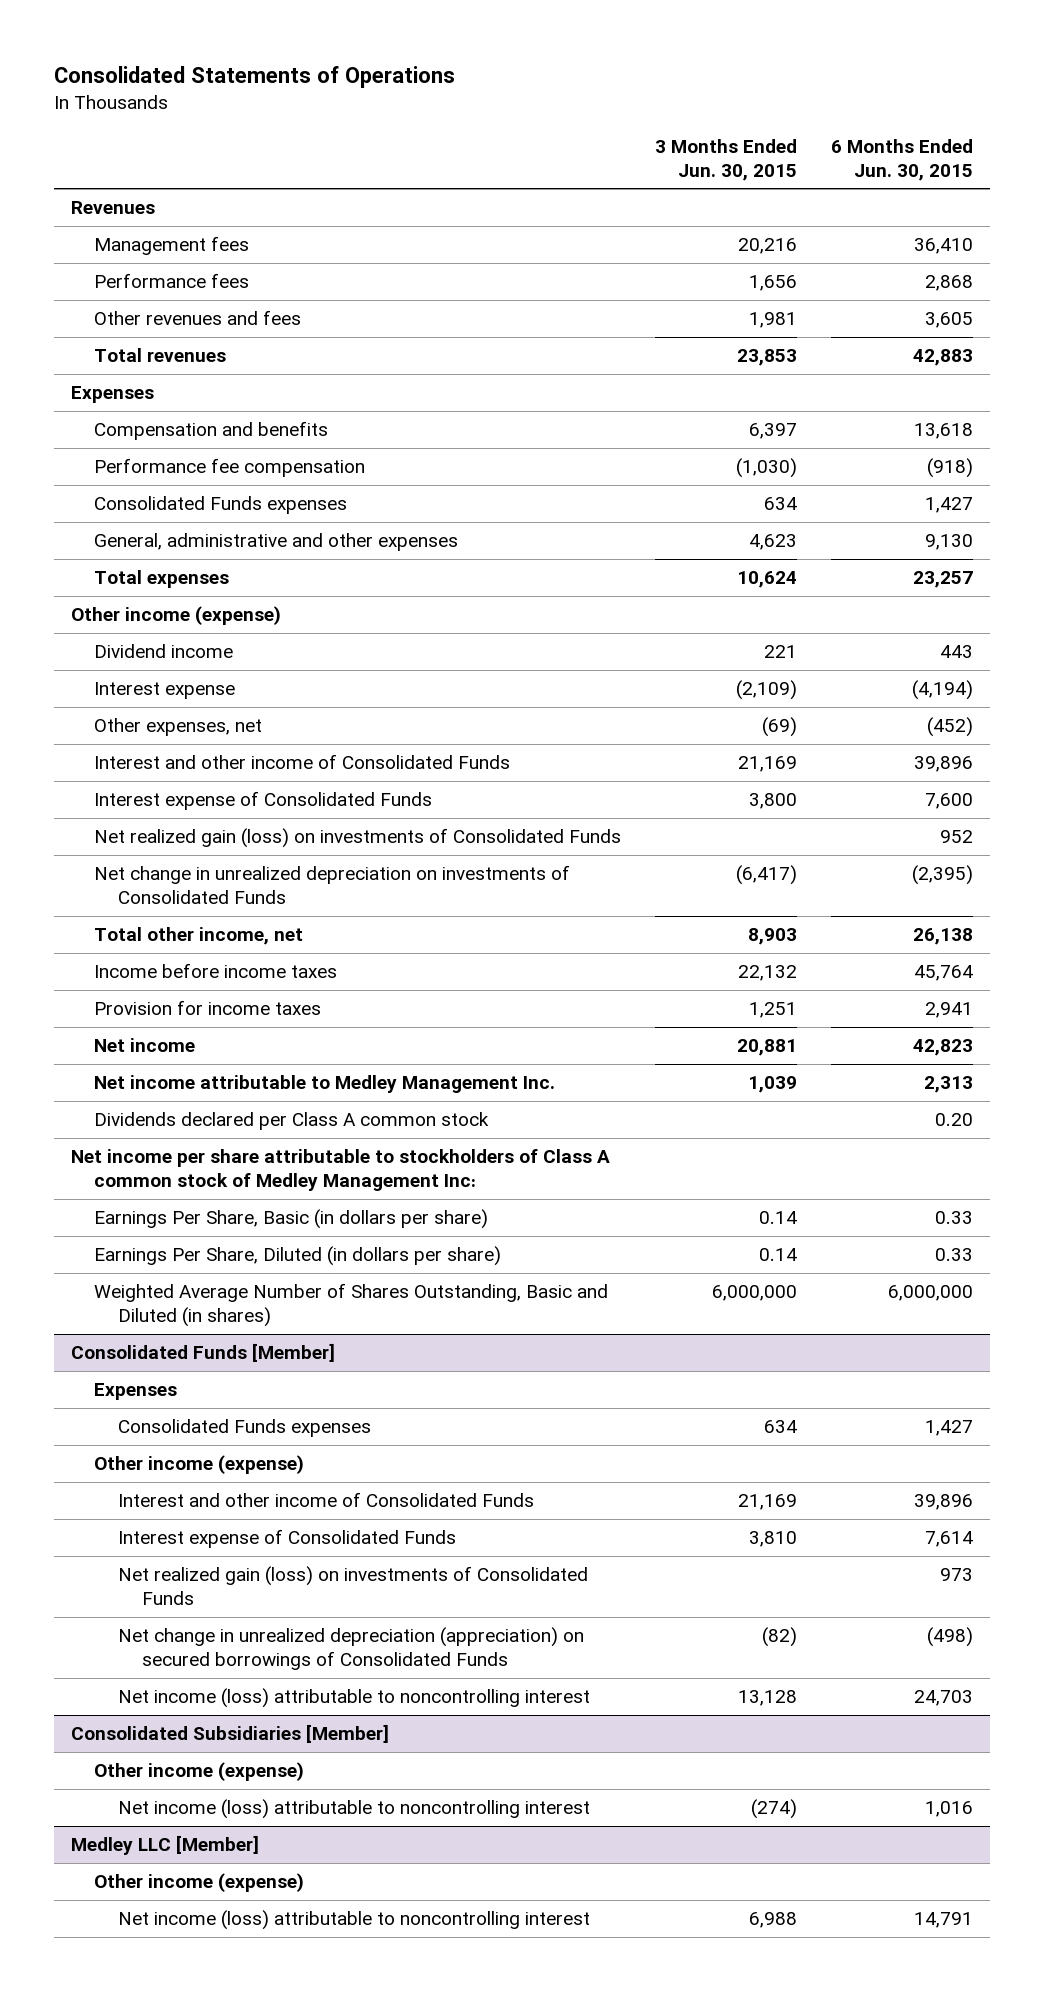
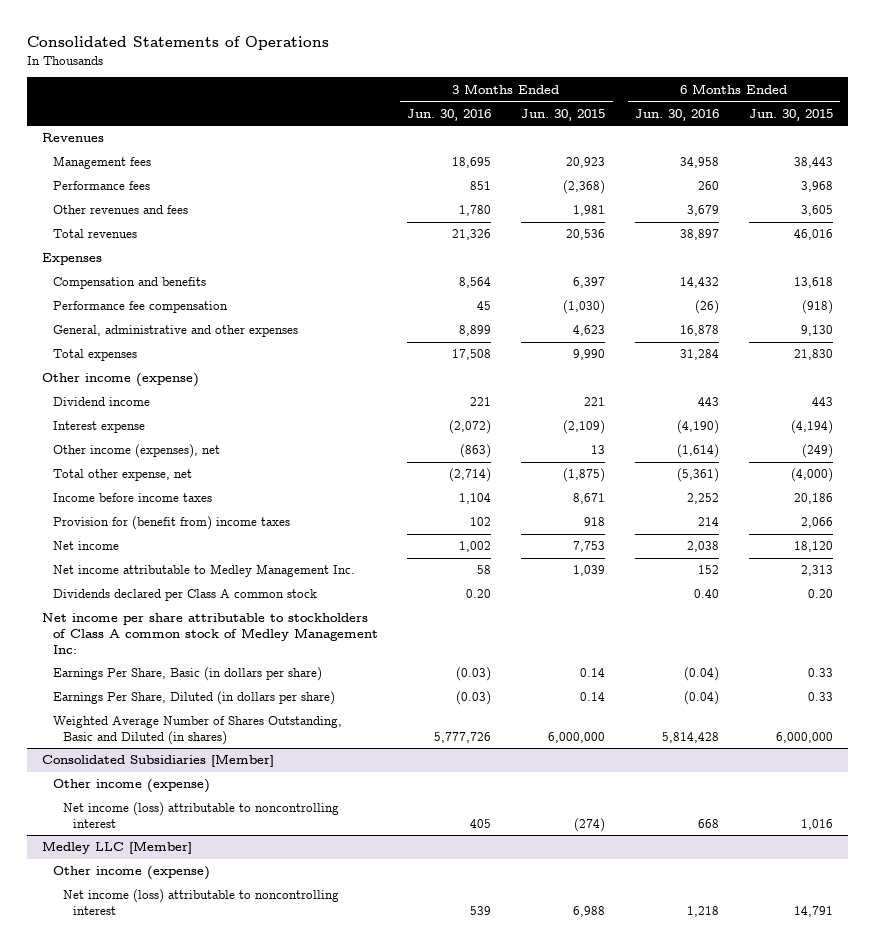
none -> [407,108,492,121] Jun. 30, 2016
none -> [635,108,720,121] Jun. 30, 2016
[738,238,798,255] 20,216 -> [566,157,606,169] 20,923
[913,238,973,255] 36,410 -> [793,157,833,169] 38,443
[749,275,798,292] 1,656 -> [563,180,606,195] (2,368)
[924,275,973,292] 2,868 -> [800,181,833,193] 3,968
[737,349,798,367] 23,853 -> [566,229,606,241] 20,536
[912,349,973,367] 42,883 -> [793,229,833,241] 46,016
[94,496,348,515] Consolidated Funds expenses -> none
[737,571,798,589] 10,624 -> [573,349,606,361] 9,990
[912,571,973,589] 23,257 -> [793,349,833,361] 21,830
[94,754,511,770] Interest and other income of Consolidated Funds -> none
[94,791,433,811] Interest expense of Consolidated Funds -> none
[94,828,622,849] Net realized gain (loss) on investments of Consolidated Funds -> none
[94,865,571,904] Net change in unrealized depreciation on investments of Consolidated Funds -> none
[94,718,263,737] Other expenses, net -> [52,444,220,459] Other income (expenses), net
[762,717,798,738] (69) -> [591,445,606,455] 13
[926,717,973,738] (452) -> [801,444,833,459] (249)
[94,927,304,946] Total other income, net -> [52,469,192,482] Total other expense, net
[748,928,798,946] 8,903 -> [563,468,606,483] (1,875)
[912,928,973,946] 26,138 -> [790,468,833,483] (4,000)
[738,965,798,982] 22,132 -> [573,493,606,505] 8,671
[913,965,973,982] 45,764 -> [793,493,833,505] 20,186
[94,1000,322,1016] Provision for income taxes -> [52,516,290,531] Provision for (benefit from) income taxes
[749,1002,798,1019] 1,251 -> [584,517,606,527] 918
[924,1002,973,1019] 2,941 -> [800,517,833,529] 2,066
[737,1039,798,1057] 20,881 -> [573,541,606,553] 7,753
[912,1039,973,1057] 42,823 -> [793,541,833,553] 18,120
[70,1343,335,1363] Consolidated Funds [Member] -> none
[94,1383,178,1401] Expenses -> none
[118,1419,372,1438] Consolidated Funds expenses -> none
[94,1455,305,1475] Other income (expense) -> none
[118,1492,535,1508] Interest and other income of Consolidated Funds -> none
[118,1529,457,1549] Interest expense of Consolidated Funds -> none
[118,1566,589,1605] Net realized gain (loss) on investments of Consolidated Funds -> none
[118,1627,585,1670] Net change in unrealized depreciation (appreciation) on secured borrowings of Consolidated Funds -> none
[118,1688,591,1709] Net income (loss) attributable to noncontrolling interest -> none

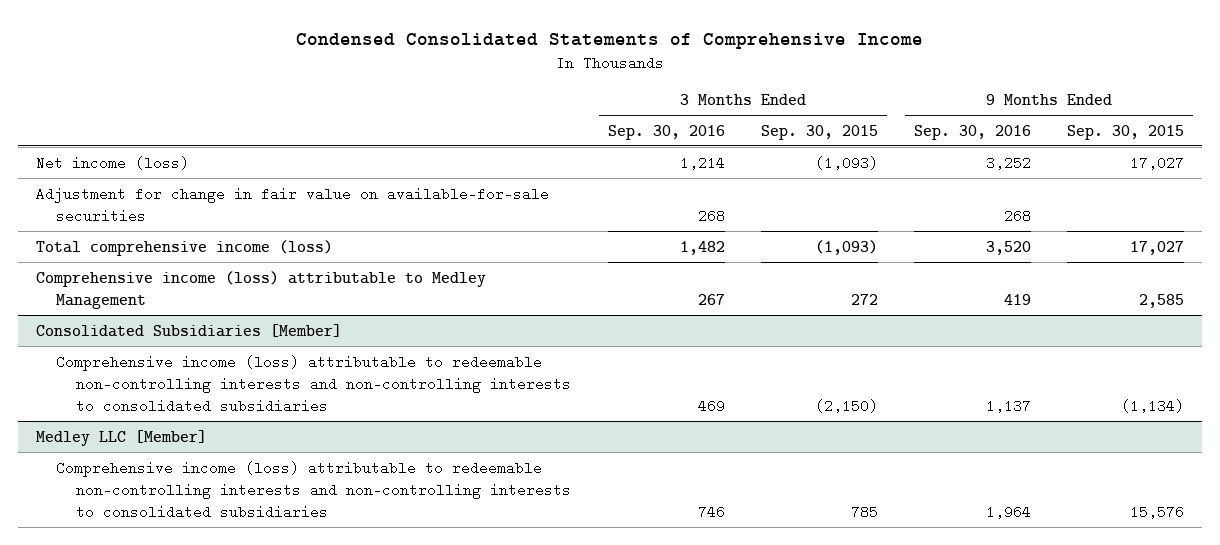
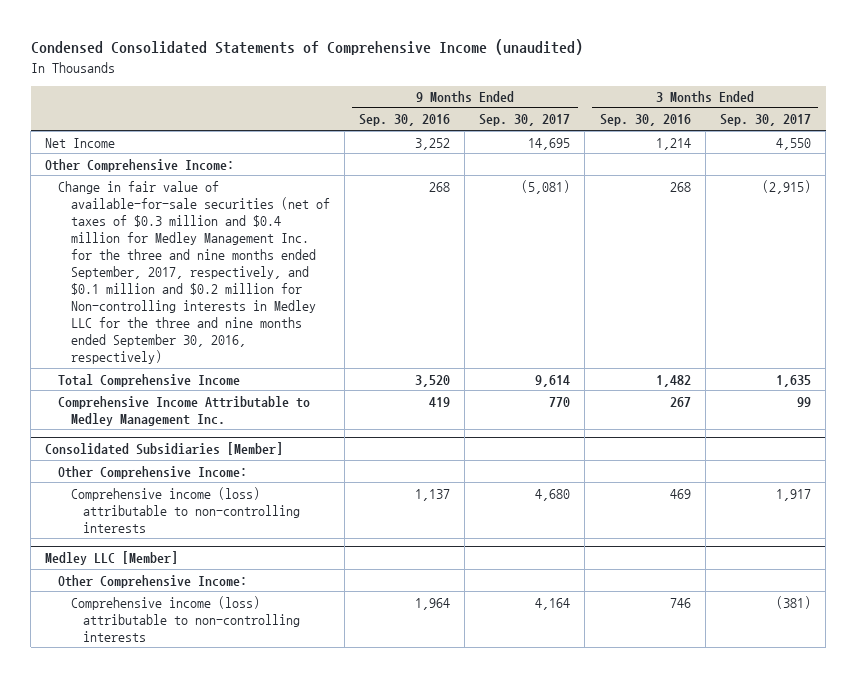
[296,32,924,49] Condensed Consolidated Statements of Comprehensive Income -> [30,39,583,56] Condensed Consolidated Statements of Comprehensive Income (unaudited)
[760,124,878,140] Sep. 30, 2015 -> none
[1067,124,1185,140] Sep. 30, 2015 -> none
none -> [479,114,571,127] Sep. 30, 2017
none -> [719,114,811,127] Sep. 30, 2017
[36,155,190,170] Net income (loss) -> [45,137,116,148] Net Income
none -> [45,158,235,172] Other Comprehensive Income:
[36,186,550,223] Adjustment for change in fair value on available-for-sale securities -> [57,180,330,365] Change in fair value of available-for-sale securities (net of taxes of $0.3 million and $0.4 million for Medley Management Inc. for the three and nine months ended September, 2017, respectively, and $0.1 million and $0.2 million for Non-controlling interests in Medley LLC for the three and nine months ended September 30, 2016, respectively)
[36,239,334,256] Total comprehensive income (loss) -> [57,373,240,387] Total Comprehensive Income
[36,270,487,309] Comprehensive income (loss) attributable to Medley Management -> [57,395,310,426] Comprehensive Income Attributable to Medley Management Inc.
none -> [57,465,247,479] Other Comprehensive Income:
[56,354,572,413] Comprehensive income (loss) attributable to redeemable non-controlling interests and non-controlling interests to consolidated subsidiaries -> [70,486,301,533] Comprehensive income (loss) attributable to non-controlling interests
none -> [57,574,247,588] Other Comprehensive Income:
[56,460,572,519] Comprehensive income (loss) attributable to redeemable non-controlling interests and non-controlling interests to consolidated subsidiaries -> [70,595,301,642] Comprehensive income (loss) attributable to non-controlling interests

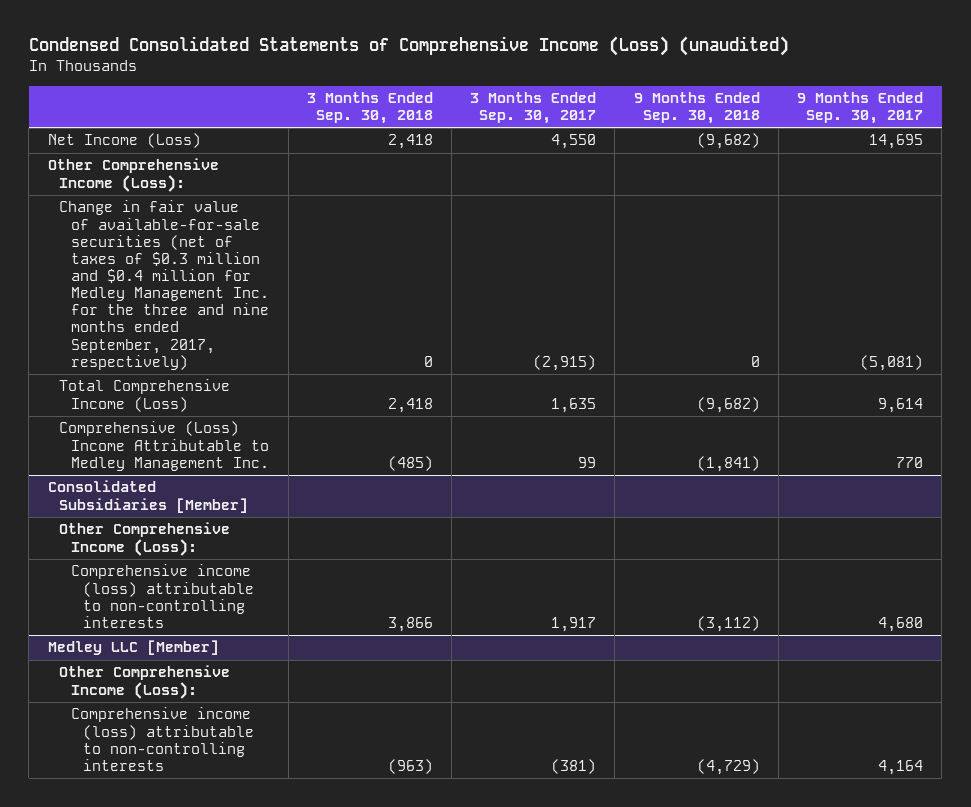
[30,39,583,56] Condensed Consolidated Statements of Comprehensive Income (unaudited) -> [28,36,789,57] Condensed Consolidated Statements of Comprehensive Income (Loss) (unaudited)
[358,114,450,127] Sep. 30, 2016 -> none
[599,114,691,127] Sep. 30, 2016 -> none
none -> [306,91,433,125] 3 Months Ended Sep. 30, 2018
none -> [633,91,760,125] 9 Months Ended Sep. 30, 2018
[45,137,116,148] Net Income -> [47,133,201,149] Net Income (Loss)
[45,158,235,172] Other Comprehensive Income: -> [47,158,219,192] Other Comprehensive Income (Loss):
[57,180,330,365] Change in fair value of available-for-sale securities (net of taxes of $0.3 million and $0.4 million for Medley Management Inc. for the three and nine months ended September, 2017, respectively, and $0.1 million and $0.2 million for Non-controlling interests in Medley LLC for the three and nine months ended September 30, 2016, respectively) -> [59,200,270,370] Change in fair value of available-for-sale securities (net of taxes of $0.3 million and $0.4 million for Medley Management Inc. for the three and nine months ended September, 2017, respectively)
[57,373,240,387] Total Comprehensive Income -> [59,379,231,412] Total Comprehensive Income (Loss)
[57,395,310,426] Comprehensive Income Attributable to Medley Management Inc. -> [59,421,270,471] Comprehensive (Loss) Income Attributable to Medley Management Inc.
[57,465,247,479] Other Comprehensive Income: -> [59,522,231,556] Other Comprehensive Income (Loss):
[57,574,247,588] Other Comprehensive Income: -> [59,665,231,699] Other Comprehensive Income (Loss):

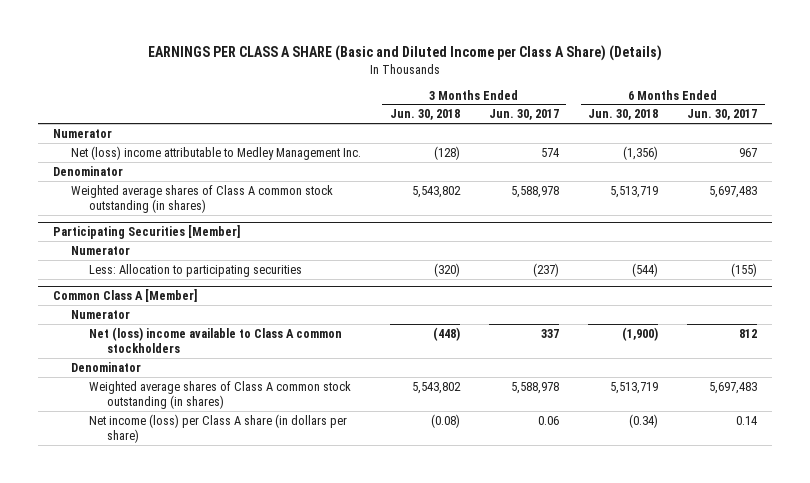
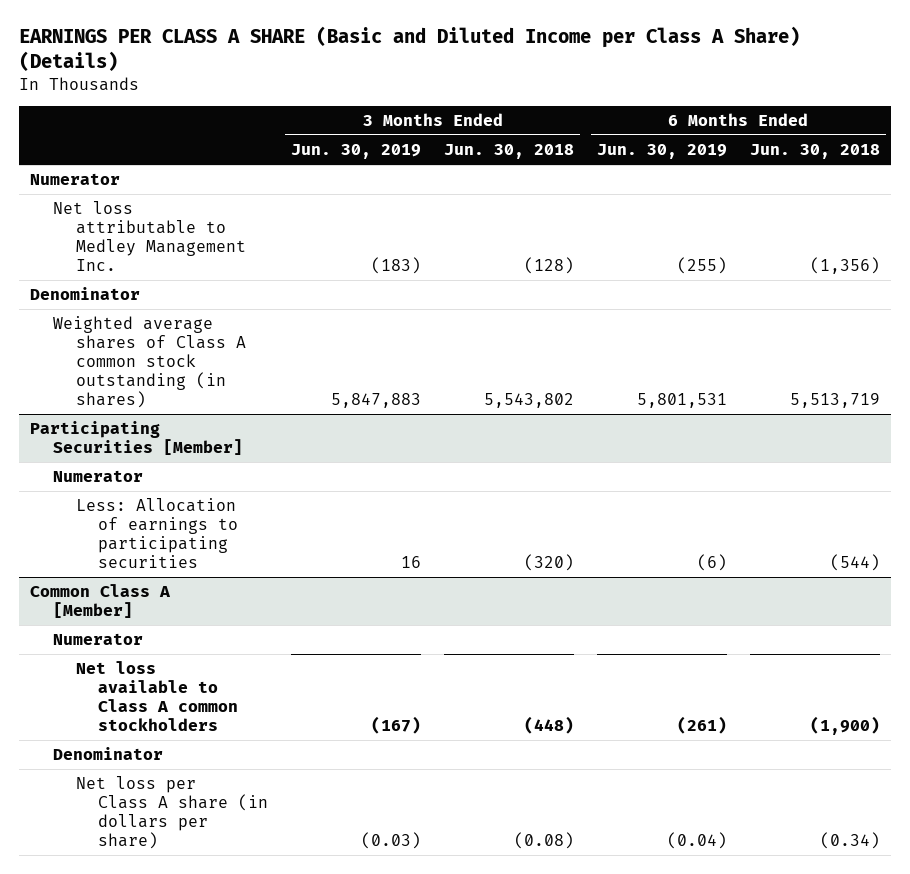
[488,109,559,121] Jun. 30, 2017 -> none
[687,109,758,121] Jun. 30, 2017 -> none
none -> [291,144,422,160] Jun. 30, 2019
none -> [596,144,727,160] Jun. 30, 2019
[70,145,361,160] Net (loss) income attributable to Medley Management Inc. -> [52,201,246,271] Net loss attributable to Medley Management Inc.
[88,263,302,277] Less: Allocation to participating securities -> [75,498,239,568] Less: Allocation of earnings to participating securities
[88,326,342,353] Net (loss) income available to Class A common stockholders -> [75,661,239,731] Net loss available to Class A common stockholders
[88,380,351,409] Weighted average shares of Class A common stock outstanding (in shares) -> none
[88,413,347,443] Net income (loss) per Class A share (in dollars per share) -> [75,776,269,849] Net loss per Class A share (in dollars per share)

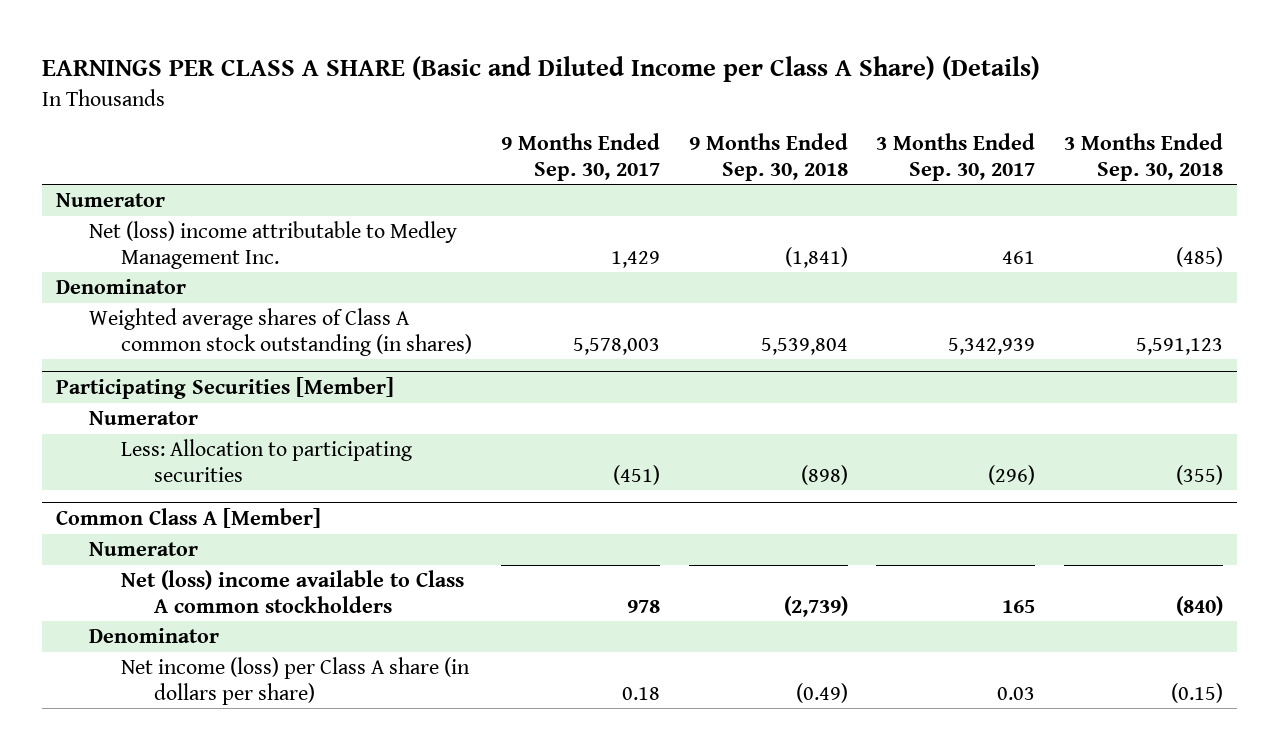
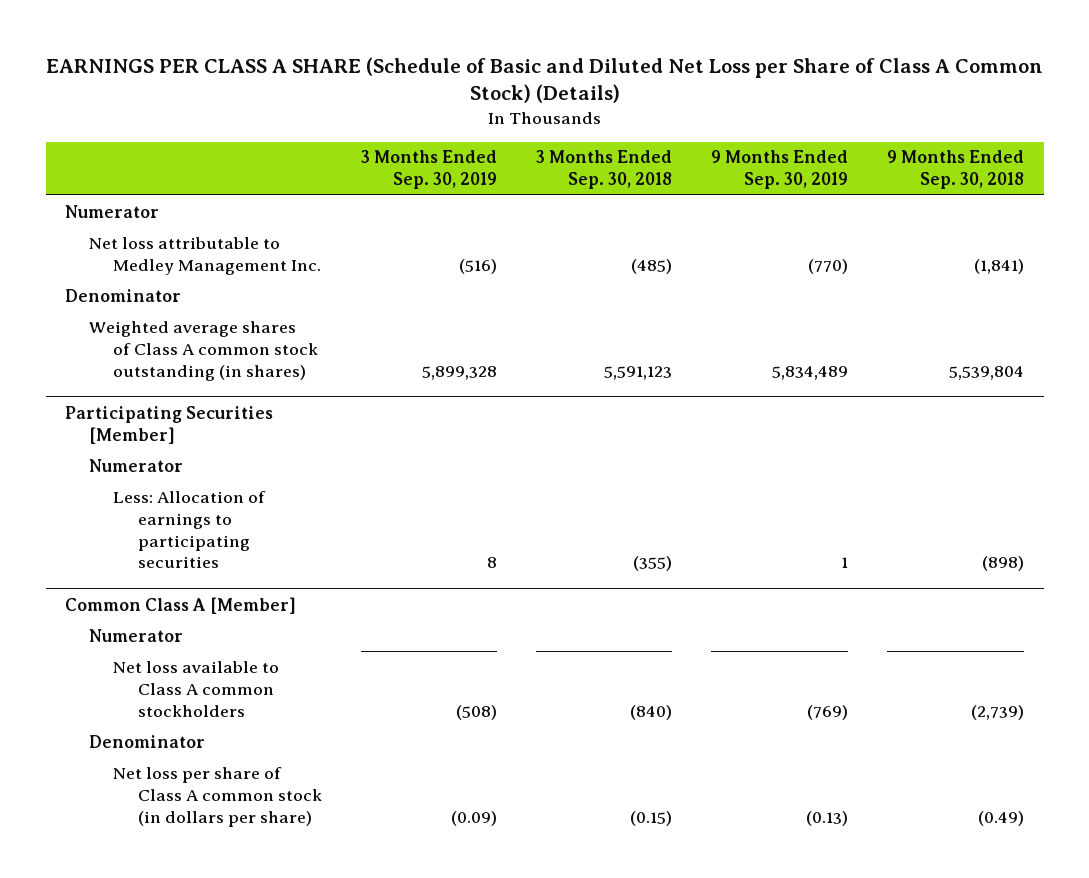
[41,56,1040,83] EARNINGS PER CLASS A SHARE (Basic and Diluted Income per Class A Share) (Details) -> [45,56,1043,104] EARNINGS PER CLASS A SHARE (Schedule of Basic and Diluted Net Loss per Share of Class A Common Stock) (Details)
[500,133,660,181] 9 Months Ended Sep. 30, 2017 -> none
[876,133,1036,181] 3 Months Ended Sep. 30, 2017 -> none
none -> [360,150,497,190] 3 Months Ended Sep. 30, 2019
none -> [710,150,848,190] 9 Months Ended Sep. 30, 2019
[88,221,457,269] Net (loss) income attributable to Medley Management Inc. -> [89,236,322,275] Net loss attributable to Medley Management Inc.
[121,439,413,482] Less: Allocation to participating securities -> [113,490,267,569] Less: Allocation of earnings to participating securities
[121,570,465,613] Net (loss) income available to Class A common stockholders -> [113,660,280,717] Net loss available to Class A common stockholders
[121,657,471,705] Net income (loss) per Class A share (in dollars per share) -> [113,766,322,827] Net loss per share of Class A common stock (in dollars per share)

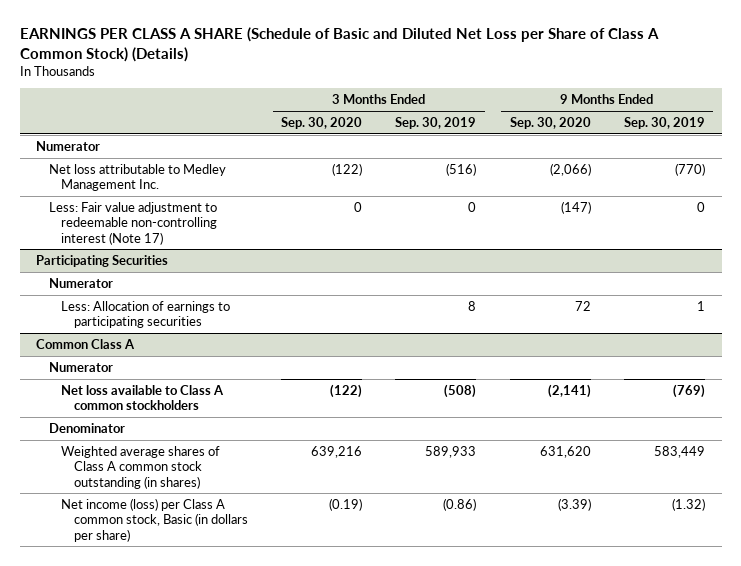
[535,150,672,190] 3 Months Ended Sep. 30, 2018 -> none
[887,150,1025,190] 9 Months Ended Sep. 30, 2018 -> none
none -> [280,116,362,129] Sep. 30, 2020
none -> [509,116,591,129] Sep. 30, 2020
[65,288,182,302] Denominator -> none
[89,320,319,381] Weighted average shares of Class A common stock outstanding (in shares) -> none
none -> [48,201,218,245] Less: Fair value adjustment to redeemable non-controlling interest (Note 17)
[65,405,274,444] Participating Securities [Member] -> [36,254,169,267] Participating Securities
[65,596,297,614] Common Class A [Member] -> [36,338,136,349] Common Class A
none -> [61,445,221,489] Weighted average shares of Class A common stock outstanding (in shares)
[113,766,322,827] Net loss per share of Class A common stock (in dollars per share) -> [61,497,248,542] Net income (loss) per Class A common stock, Basic (in dollars per share)
[450,810,497,826] (0.09) -> [443,497,477,511] (0.86)
[805,810,848,826] (0.13) -> [671,497,705,511] (1.32)

